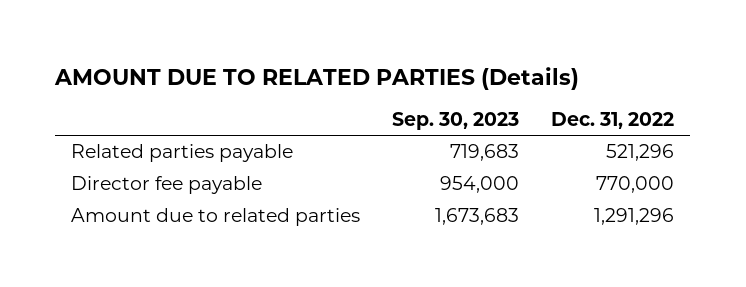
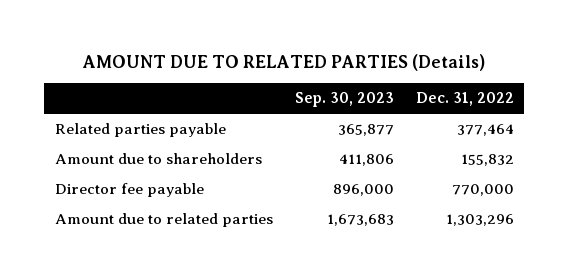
[450,144,520,162] 719,683 -> [337,124,394,137] 365,877
[606,144,675,162] 521,296 -> [456,124,514,137] 377,464
none -> [55,153,263,165] Amount due to shareholders
[440,176,520,194] 954,000 -> [332,184,394,197] 896,000
[594,208,675,226] 1,291,296 -> [445,214,514,227] 1,303,296

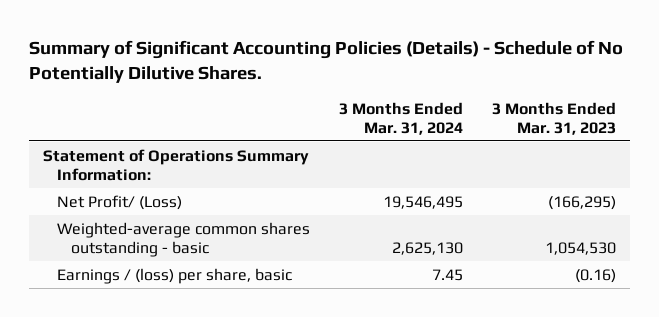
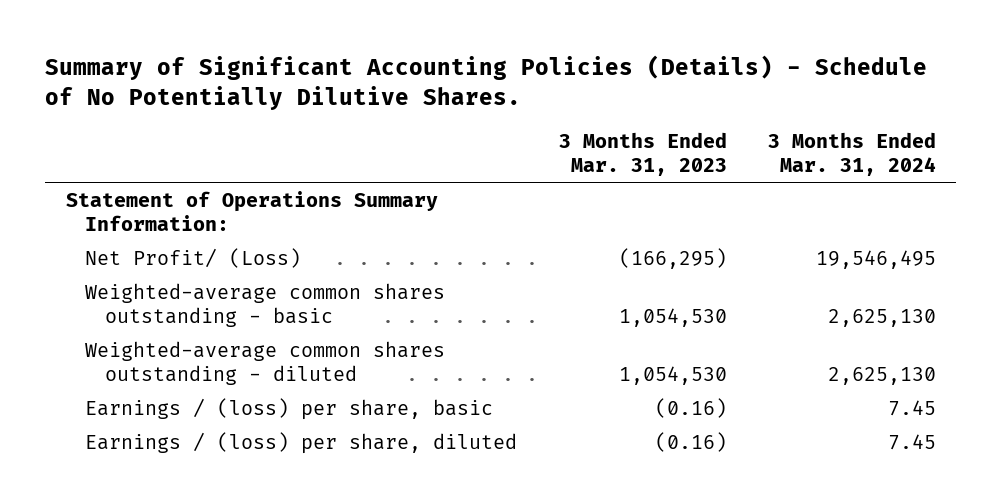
none -> [85,340,446,385] Weighted-average common shares outstanding - diluted
none -> [85,431,518,454] Earnings / (loss) per share, diluted

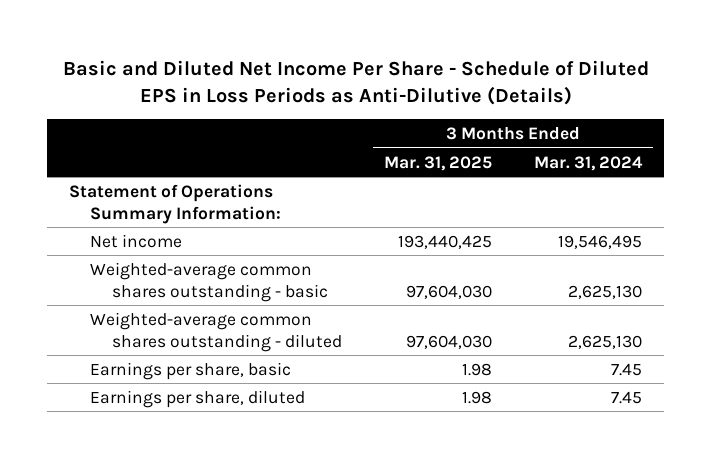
[45,55,928,110] Summary of Significant Accounting Policies (Details) - Schedule of No Potentially Dilutive Shares. -> [62,59,649,105] Basic and Diluted Net Income Per Share - Schedule of Diluted EPS in Loss Periods as Anti-Dilutive (Details)
[558,131,727,177] 3 Months Ended Mar. 31, 2023 -> none
none -> [383,155,492,171] Mar. 31, 2025
[85,247,302,268] Net Profit/ (Loss) -> [90,233,183,248] Net income
[85,397,494,420] Earnings / (loss) per share, basic -> [90,361,292,380] Earnings per share, basic
[85,431,518,454] Earnings / (loss) per share, diluted -> [90,389,306,408] Earnings per share, diluted

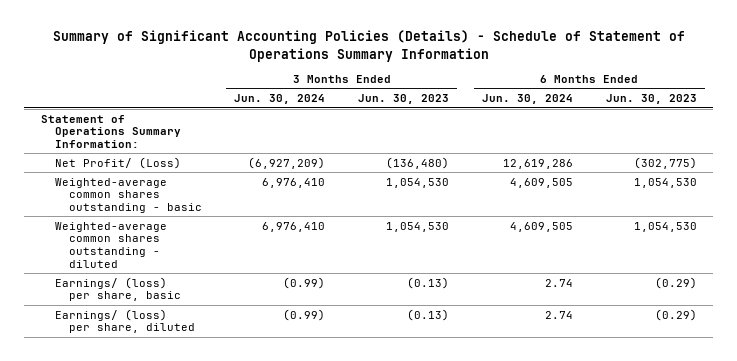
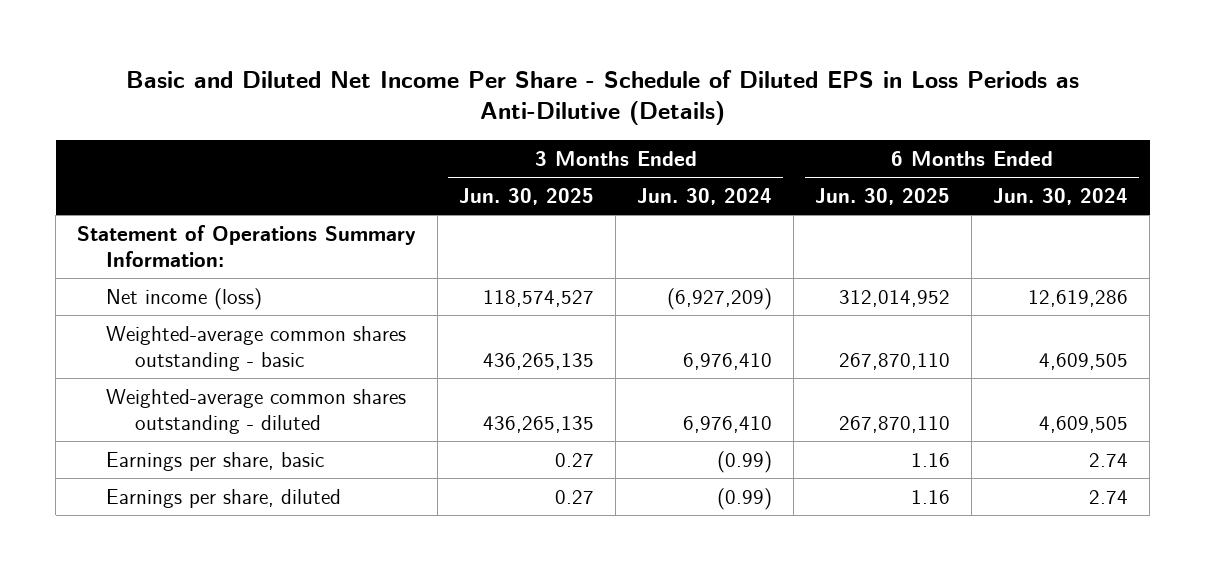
[52,30,685,62] Summary of Significant Accounting Policies (Details) - Schedule of Statement of Operations Summary Information -> [125,69,1079,126] Basic and Diluted Net Income Per Share - Schedule of Diluted EPS in Loss Periods as Anti-Dilutive (Details)
[358,94,450,105] Jun. 30, 2023 -> none
[605,94,697,105] Jun. 30, 2023 -> none
none -> [459,188,595,206] Jun. 30, 2025
none -> [815,188,951,206] Jun. 30, 2025
[54,156,181,169] Net Profit/ (Loss) -> [105,287,262,310] Net income (loss)
[54,276,181,302] Earnings/ (loss) per share, basic -> [105,451,324,471] Earnings per share, basic
[54,308,195,334] Earnings/ (loss) per share, diluted -> [105,488,341,508] Earnings per share, diluted

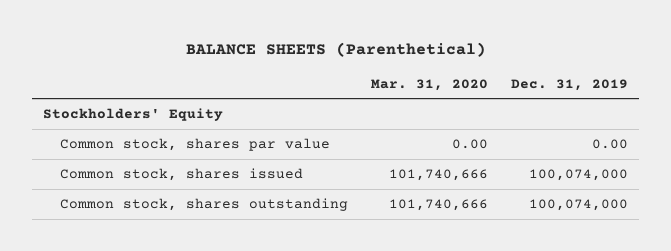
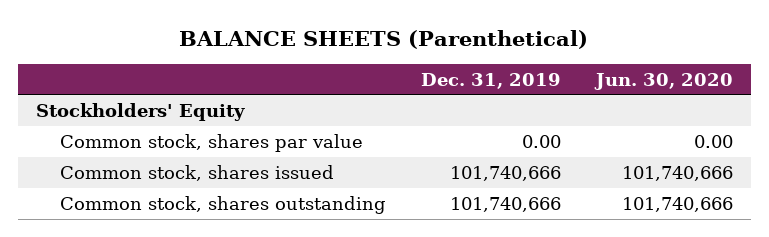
[370,78,488,91] Mar. 31, 2020 -> none
none -> [594,72,734,90] Jun. 30, 2020
[528,168,628,181] 100,074,000 -> [450,165,562,181] 101,740,666
[528,198,628,211] 100,074,000 -> [450,196,562,212] 101,740,666

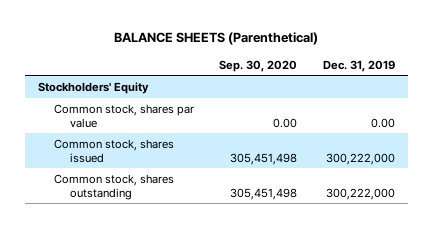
[594,72,734,90] Jun. 30, 2020 -> none
none -> [219,59,298,72] Sep. 30, 2020
[450,165,562,181] 101,740,666 -> [325,152,395,165] 300,222,000
[450,196,562,212] 101,740,666 -> [325,187,395,200] 300,222,000

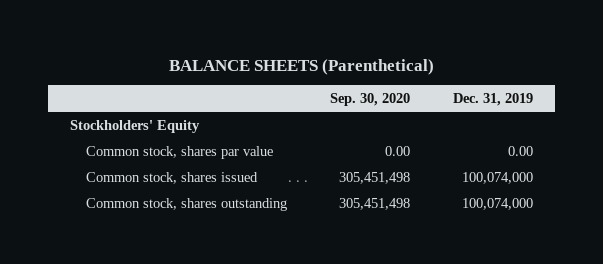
[325,152,395,165] 300,222,000 -> [462,171,534,184] 100,074,000
[325,187,395,200] 300,222,000 -> [462,197,534,210] 100,074,000

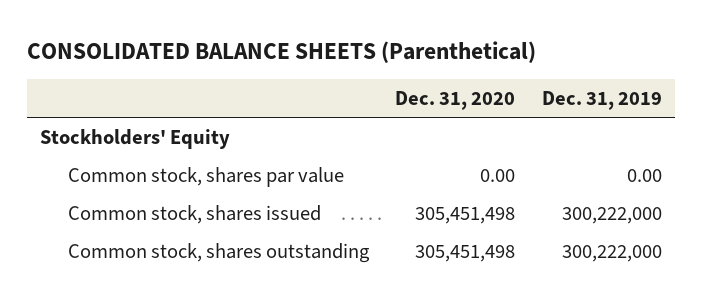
[168,58,434,75] BALANCE SHEETS (Parenthetical) -> [27,40,537,63] CONSOLIDATED BALANCE SHEETS (Parenthetical)
[330,93,411,107] Sep. 30, 2020 -> none
none -> [395,90,516,110] Dec. 31, 2020
[462,171,534,184] 100,074,000 -> [561,206,662,224] 300,222,000
[462,197,534,210] 100,074,000 -> [561,244,662,262] 300,222,000

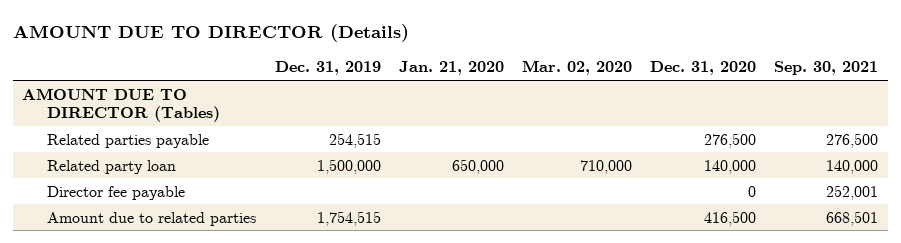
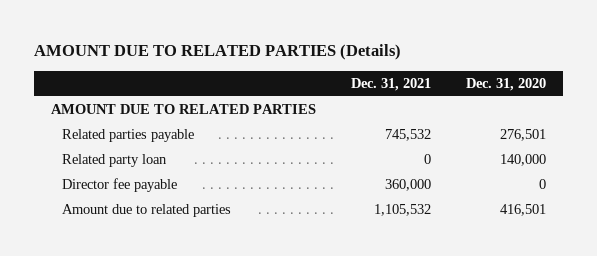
[13,23,410,42] AMOUNT DUE TO DIRECTOR (Details) -> [33,44,401,61] AMOUNT DUE TO RELATED PARTIES (Details)
[274,61,381,76] Dec. 31, 2019 -> none
[398,61,504,76] Jan. 21, 2020 -> none
[521,60,632,76] Mar. 02, 2020 -> none
[774,61,879,76] Sep. 30, 2021 -> none
none -> [350,77,431,91] Dec. 31, 2021
[22,87,221,122] AMOUNT DUE TO DIRECTOR (Tables) -> [51,104,317,115] AMOUNT DUE TO RELATED PARTIES
[704,132,757,148] 276,500 -> [499,129,546,142] 276,501
[704,210,757,226] 416,500 -> [499,204,546,217] 416,501

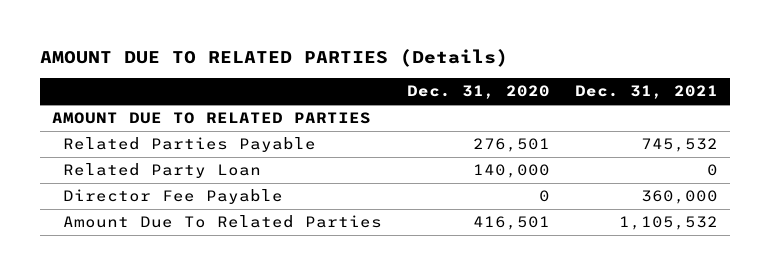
[61,129,194,143] Related parties payable -> [63,137,317,153] Related Parties Payable
[61,154,167,168] Related party loan -> [63,163,262,179] Related Party Loan
[61,178,177,193] Director fee payable -> [63,189,284,205] Director Fee Payable
[61,204,231,218] Amount due to related parties -> [63,215,383,229] Amount Due To Related Parties

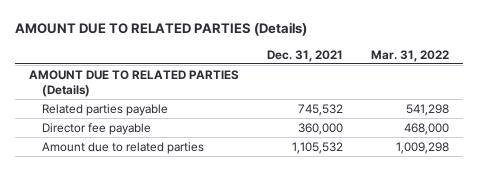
[407,85,551,100] Dec. 31, 2020 -> none
none -> [370,49,449,62] Mar. 31, 2022
[63,163,262,179] Related Party Loan -> none
[52,112,372,125] AMOUNT DUE TO RELATED PARTIES -> [28,69,239,97] AMOUNT DUE TO RELATED PARTIES (Details)
[63,137,317,153] Related Parties Payable -> [41,103,168,116] Related parties payable
[63,189,284,205] Director Fee Payable -> [41,122,151,135] Director fee payable
[63,215,383,229] Amount Due To Related Parties -> [41,141,204,154] Amount due to related parties

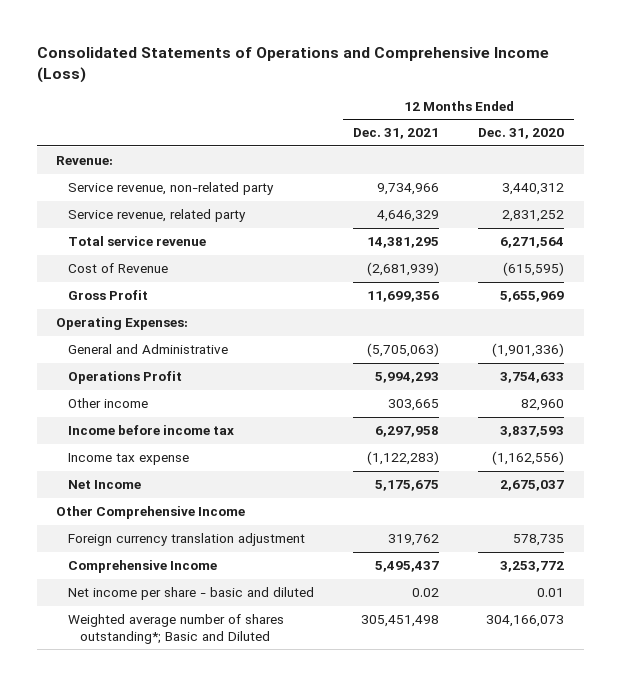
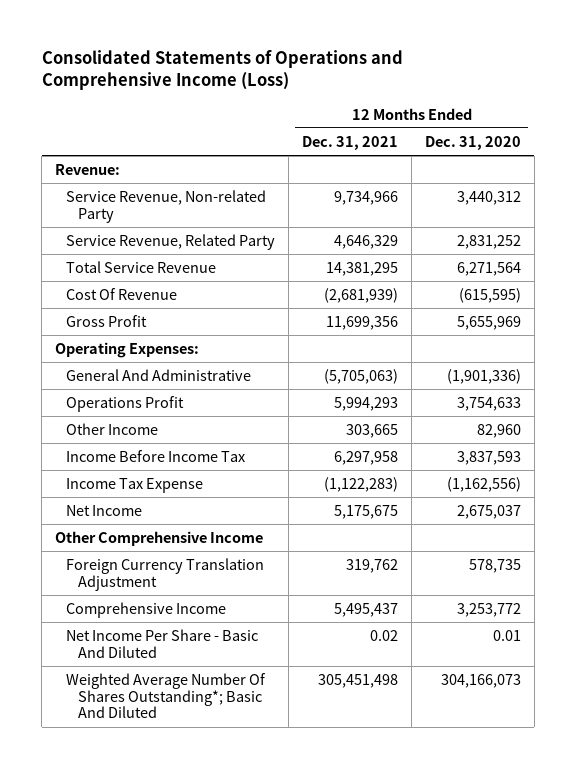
[68,182,275,196] Service revenue, non-related party -> [66,189,267,223] Service Revenue, Non-related Party
[68,209,247,223] Service revenue, related party -> [66,233,276,250] Service Revenue, Related Party
[68,236,207,247] Total service revenue -> [66,260,217,273] Total Service Revenue
[68,263,169,274] Cost of Revenue -> [66,287,178,300] Cost Of Revenue
[68,344,229,355] General and Administrative -> [66,368,252,381] General And Administrative
[68,398,149,409] Other income -> [66,422,159,435] Other Income
[68,425,235,436] Income before income tax -> [66,449,246,462] Income Before Income Tax
[68,453,190,466] Income tax expense -> [66,477,204,493] Income Tax Expense
[68,533,306,547] Foreign currency translation adjustment -> [66,557,265,591] Foreign Currency Translation Adjustment
[68,587,315,601] Net income per share - basic and diluted -> [66,628,259,658] Net Income Per Share - Basic And Diluted
[68,614,285,644] Weighted average number of shares outstanding*; Basic and Diluted -> [66,672,267,719] Weighted Average Number Of Shares Outstanding*; Basic And Diluted

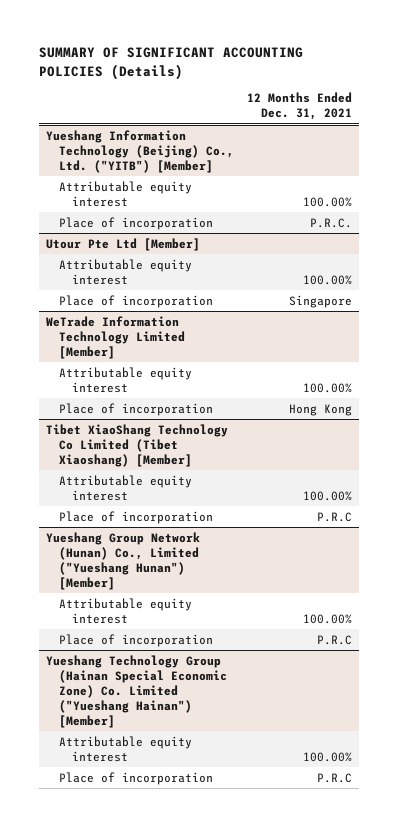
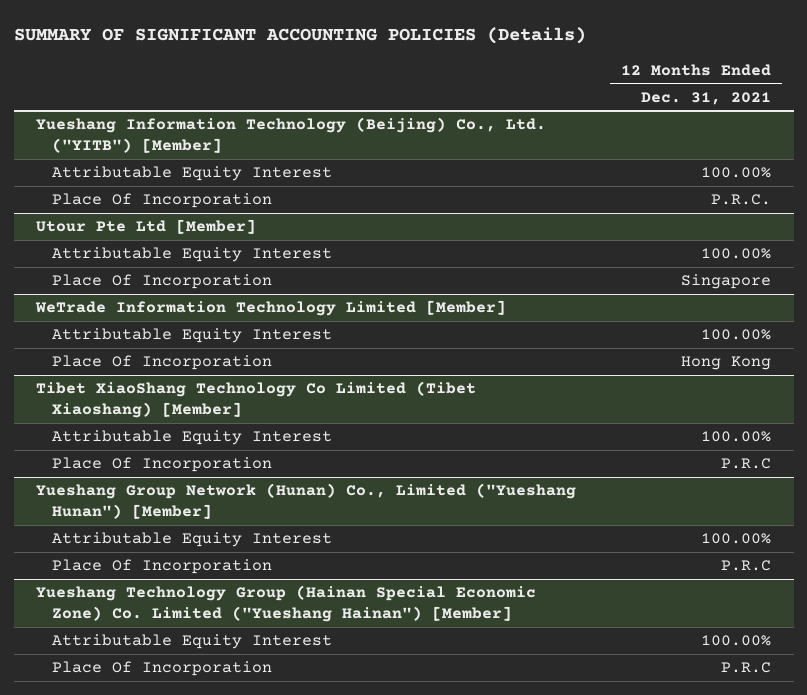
[58,180,192,207] Attributable equity interest -> [52,166,333,182] Attributable Equity Interest
[58,216,213,230] Place of incorporation -> [52,193,273,209] Place Of Incorporation
[58,258,192,285] Attributable equity interest -> [52,247,333,263] Attributable Equity Interest
[58,294,213,308] Place of incorporation -> [52,274,273,290] Place Of Incorporation
[58,366,192,393] Attributable equity interest -> [52,328,333,344] Attributable Equity Interest
[58,402,213,416] Place of incorporation -> [52,355,273,371] Place Of Incorporation
[58,474,192,501] Attributable equity interest -> [52,430,333,446] Attributable Equity Interest
[58,510,213,524] Place of incorporation -> [52,457,273,473] Place Of Incorporation
[58,597,192,624] Attributable equity interest -> [52,532,333,548] Attributable Equity Interest
[58,633,213,647] Place of incorporation -> [52,559,273,575] Place Of Incorporation
[58,735,192,762] Attributable equity interest -> [52,634,333,650] Attributable Equity Interest
[58,771,213,785] Place of incorporation -> [52,661,273,677] Place Of Incorporation

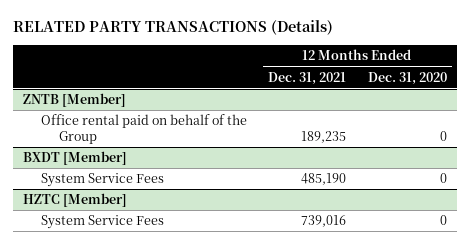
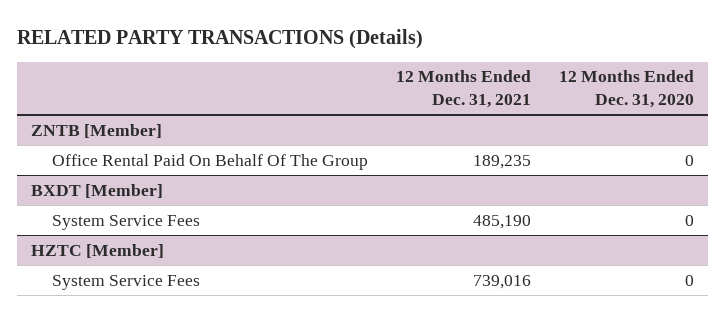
[41,114,248,145] Office rental paid on behalf of the Group -> [51,153,368,170] Office Rental Paid On Behalf Of The Group

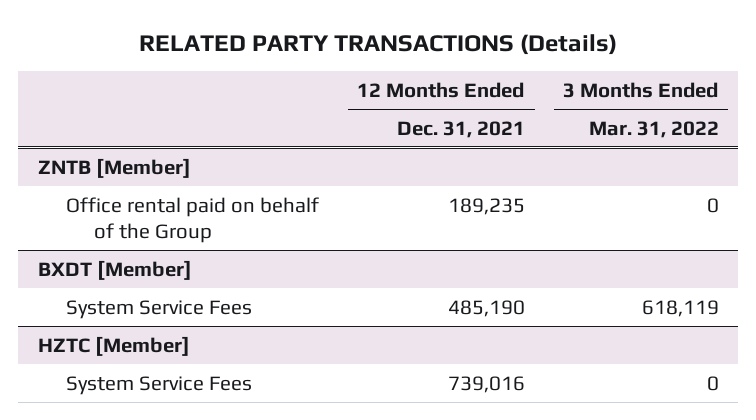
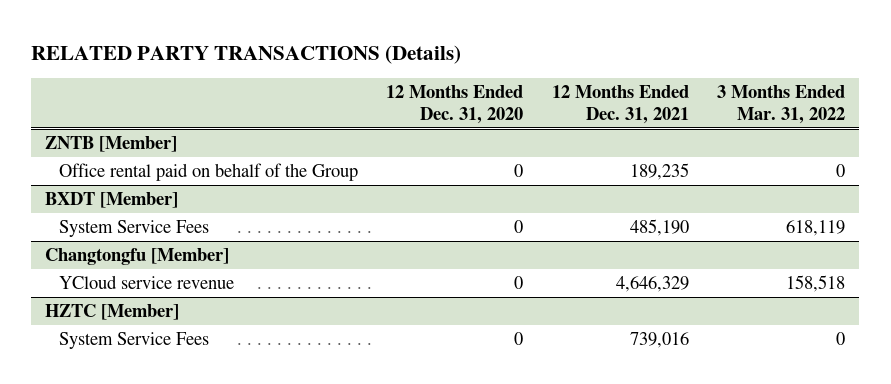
none -> [386,85,524,124] 12 Months Ended Dec. 31, 2020
none -> [45,248,230,266] Changtongfu [Member]
none -> [59,275,235,290] YCloud service revenue

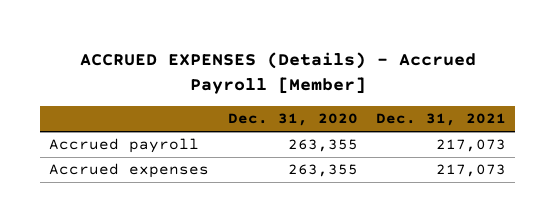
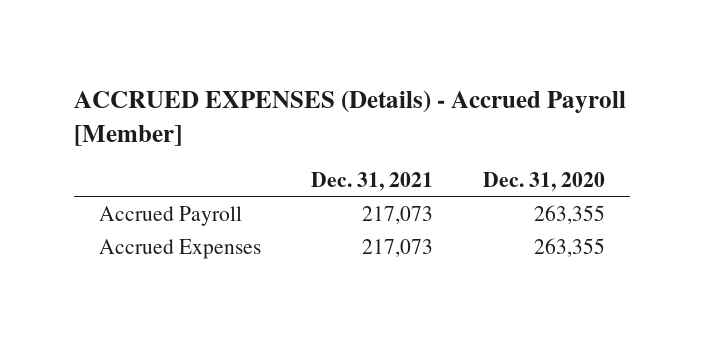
[49,138,200,154] Accrued payroll -> [99,205,243,226] Accrued Payroll
[49,163,210,179] Accrued expenses -> [99,238,262,259] Accrued Expenses

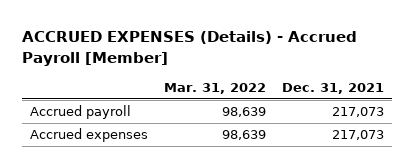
[482,171,605,191] Dec. 31, 2020 -> none
none -> [163,83,266,95] Mar. 31, 2022
[99,205,243,226] Accrued Payroll -> [30,105,132,120] Accrued payroll
[99,238,262,259] Accrued Expenses -> [30,128,149,143] Accrued expenses

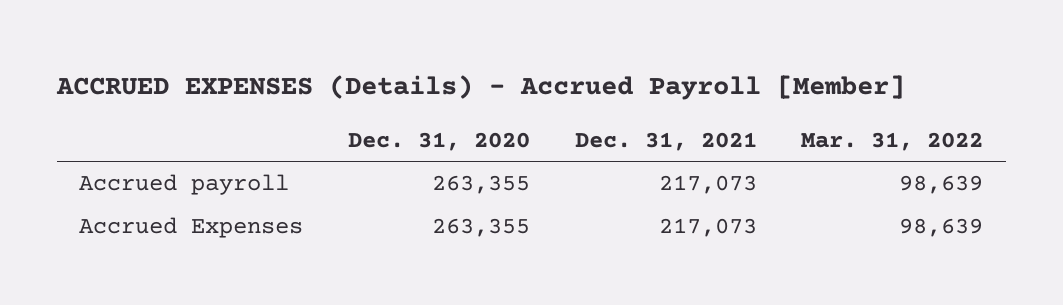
none -> [347,131,530,151] Dec. 31, 2020
[30,128,149,143] Accrued expenses -> [79,217,304,239] Accrued Expenses

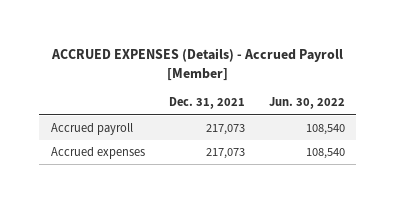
[347,131,530,151] Dec. 31, 2020 -> none
[801,131,984,151] Mar. 31, 2022 -> none
none -> [268,97,345,110] Jun. 30, 2022
[79,217,304,239] Accrued Expenses -> [51,147,146,160] Accrued expenses

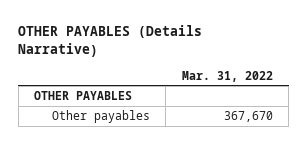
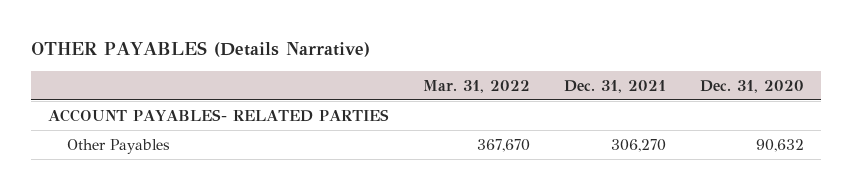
none -> [563,79,666,93] Dec. 31, 2021
none -> [699,79,804,93] Dec. 31, 2020
[34,91,133,101] OTHER PAYABLES -> [47,108,389,122] ACCOUNT PAYABLES- RELATED PARTIES
[52,110,151,124] Other payables -> [67,138,171,154] Other Payables

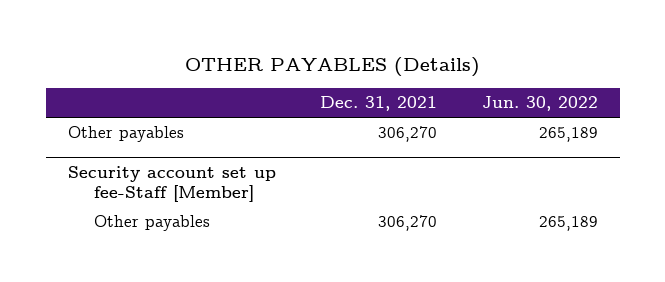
[30,41,370,58] OTHER PAYABLES (Details Narrative) -> [184,57,480,78] OTHER PAYABLES (Details)
[422,79,530,93] Mar. 31, 2022 -> none
[699,79,804,93] Dec. 31, 2020 -> none
none -> [481,96,598,112] Jun. 30, 2022
[47,108,389,122] ACCOUNT PAYABLES- RELATED PARTIES -> none
[67,138,171,154] Other Payables -> [67,126,184,143] Other payables
none -> [67,165,276,203] Security account set up fee-Staff [Member]
none -> [94,215,211,232] Other payables

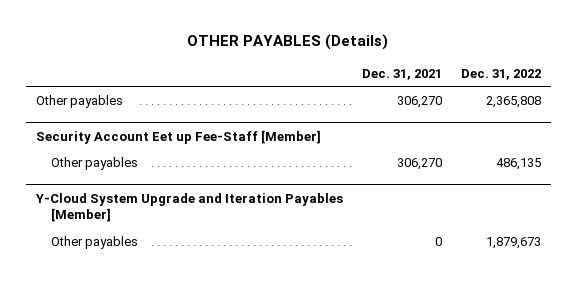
[481,96,598,112] Jun. 30, 2022 -> none
none -> [461,68,542,80] Dec. 31, 2022
[67,165,276,203] Security account set up fee-Staff [Member] -> [35,129,321,144] Security Account Eet up Fee-Staff [Member]
none -> [34,192,343,223] Y-Cloud System Upgrade and Iteration Payables [Member]
none -> [51,236,139,250] Other payables

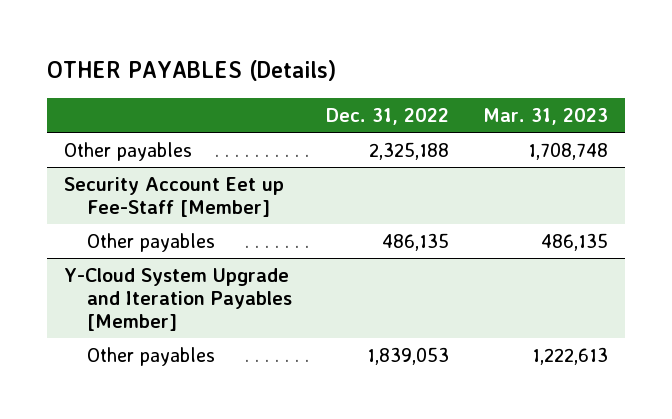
[361,68,442,80] Dec. 31, 2021 -> none
none -> [482,108,608,126] Mar. 31, 2023
[486,96,542,109] 2,365,808 -> [368,141,449,160] 2,325,188
[486,237,542,250] 1,879,673 -> [366,346,449,365] 1,839,053

